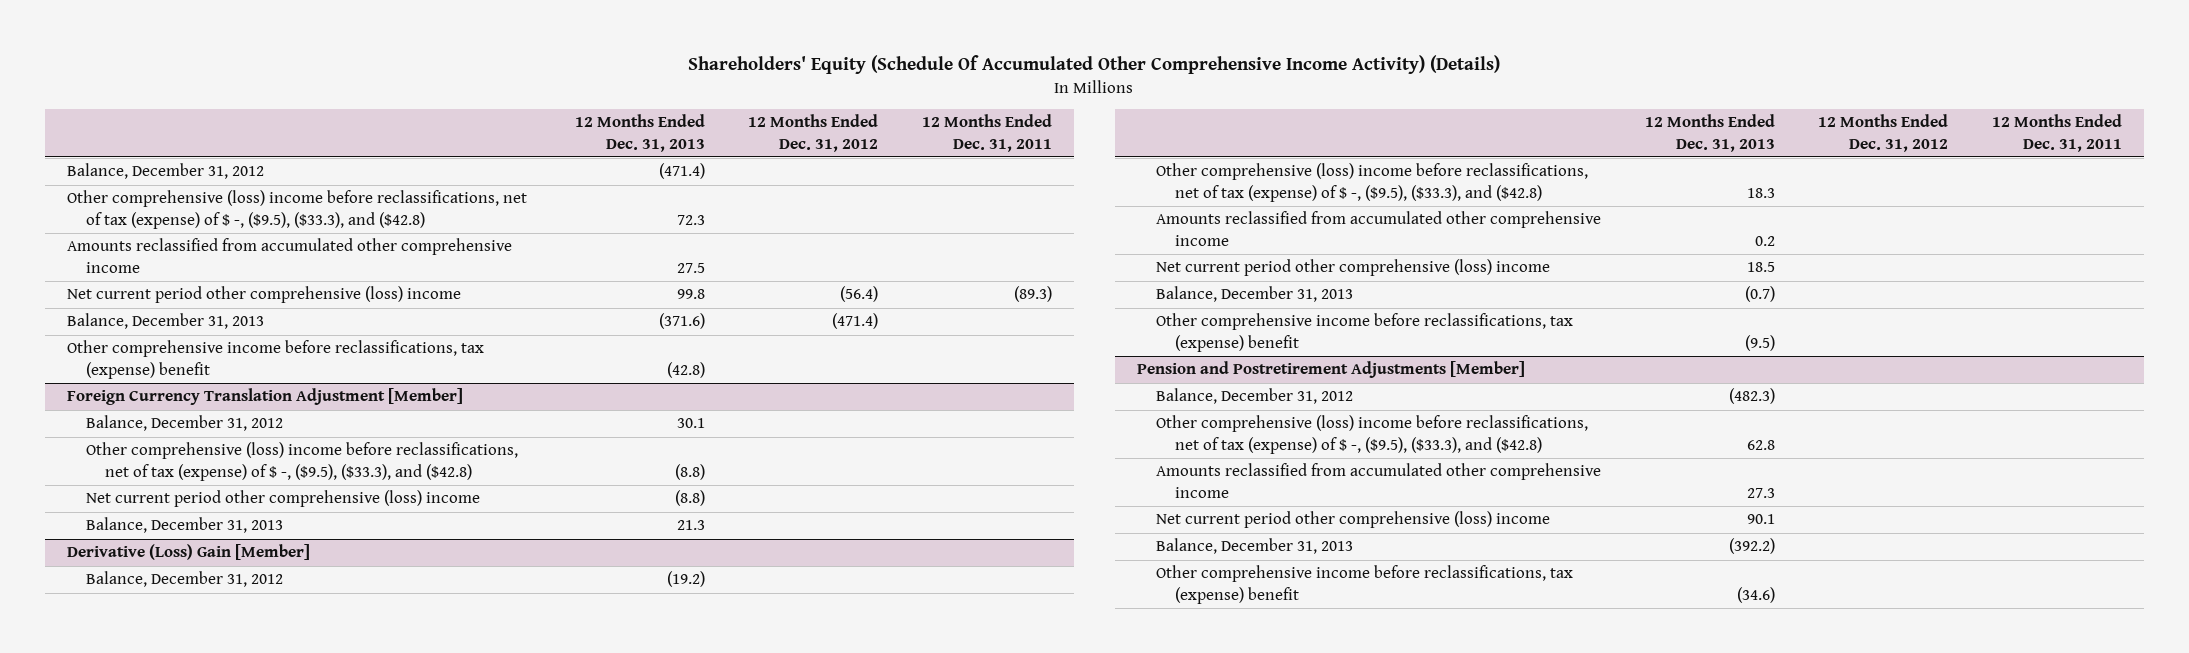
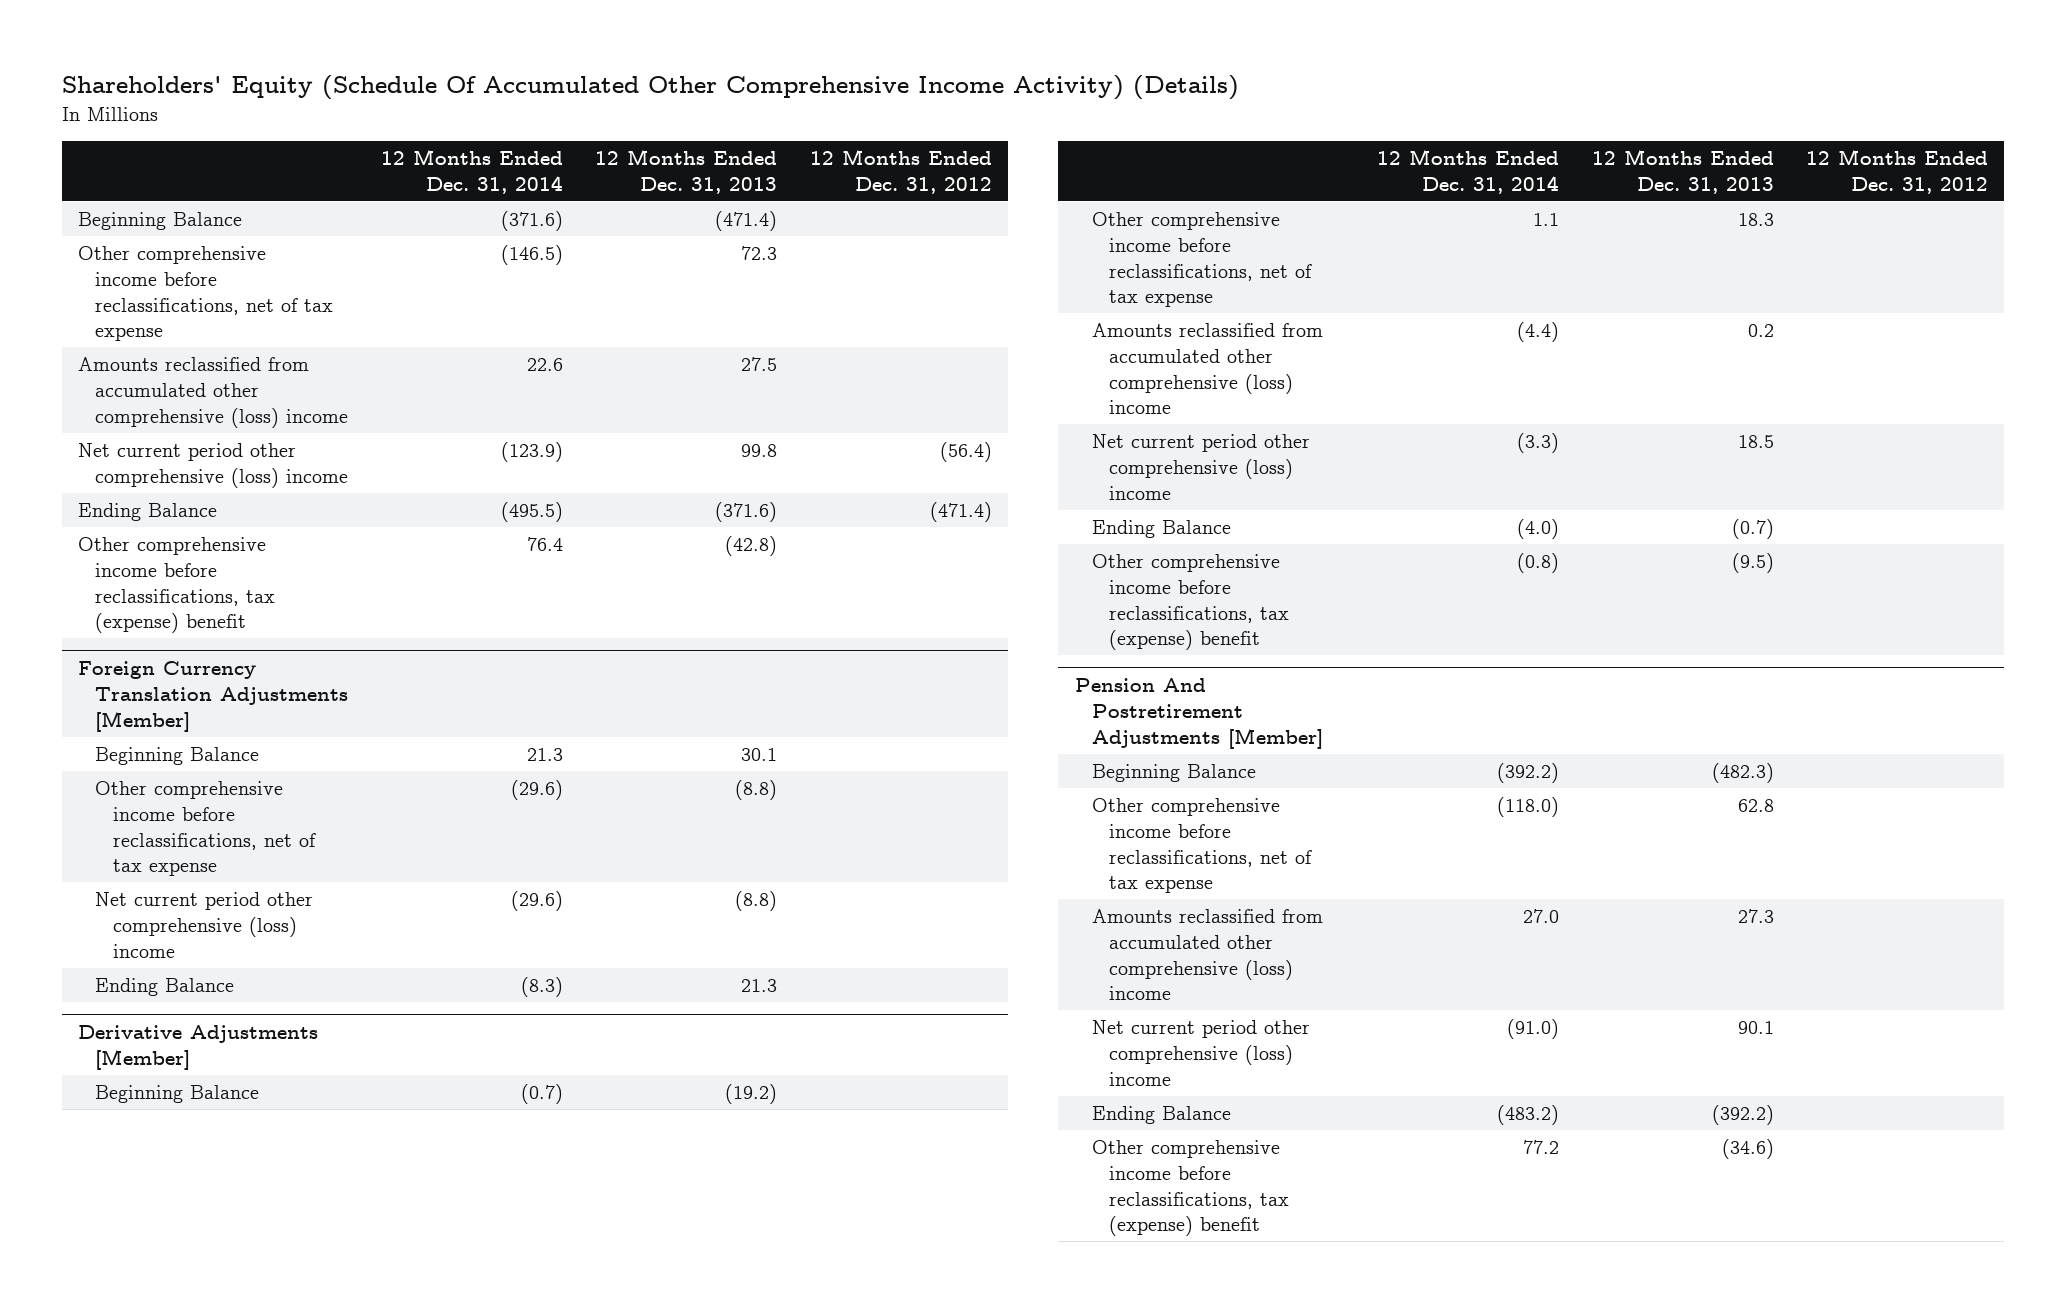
[921,114,1052,152] 12 Months Ended Dec. 31, 2011 -> none
none -> [380,148,563,194] 12 Months Ended Dec. 31, 2014
[66,163,264,180] Balance, December 31, 2012 -> [78,211,243,230] Beginning Balance
[66,190,527,229] Other comprehensive (loss) income before reclassifications, net of tax (expense) of $ -, ($9.5), ($33.3), and ($42.8) -> [78,245,334,342] Other comprehensive income before reclassifications, net of tax expense
[66,238,512,273] Amounts reclassified from accumulated other comprehensive income -> [78,356,349,428] Amounts reclassified from accumulated other comprehensive (loss) income
[66,313,264,330] Balance, December 31, 2013 -> [78,502,218,521] Ending Balance
[66,388,463,406] Foreign Currency Translation Adjustment [Member] -> [78,660,349,732] Foreign Currency Translation Adjustments [Member]
[85,415,283,432] Balance, December 31, 2012 -> [95,746,260,765] Beginning Balance
[85,442,518,481] Other comprehensive (loss) income before reclassifications, net of tax (expense) of $ -, ($9.5), ($33.3), and ($42.8) -> [95,780,316,877] Other comprehensive income before reclassifications, net of tax expense
[66,544,310,561] Derivative (Loss) Gain [Member] -> none
[85,517,283,534] Balance, December 31, 2013 -> [95,977,235,996] Ending Balance
none -> [78,1024,319,1070] Derivative Adjustments [Member]
[85,571,283,588] Balance, December 31, 2012 -> [95,1084,260,1103] Beginning Balance
[1156,163,1589,202] Other comprehensive (loss) income before reclassifications, net of tax (expense) of $ -, ($9.5), ($33.3), and ($42.8) -> [1091,211,1313,308] Other comprehensive income before reclassifications, net of tax expense
[1156,211,1602,246] Amounts reclassified from accumulated other comprehensive income -> [1091,322,1323,415] Amounts reclassified from accumulated other comprehensive (loss) income
[1156,286,1354,303] Balance, December 31, 2013 -> [1091,519,1231,538] Ending Balance
[1136,361,1525,379] Pension and Postretirement Adjustments [Member] -> [1074,677,1323,749] Pension And Postretirement Adjustments [Member]
[1156,388,1354,405] Balance, December 31, 2012 -> [1091,763,1256,782] Beginning Balance
[1156,415,1589,454] Other comprehensive (loss) income before reclassifications, net of tax (expense) of $ -, ($9.5), ($33.3), and ($42.8) -> [1091,797,1313,894] Other comprehensive income before reclassifications, net of tax expense
[1156,463,1602,498] Amounts reclassified from accumulated other comprehensive income -> [1091,908,1323,1001] Amounts reclassified from accumulated other comprehensive (loss) income
[1156,538,1354,555] Balance, December 31, 2013 -> [1091,1105,1231,1124] Ending Balance

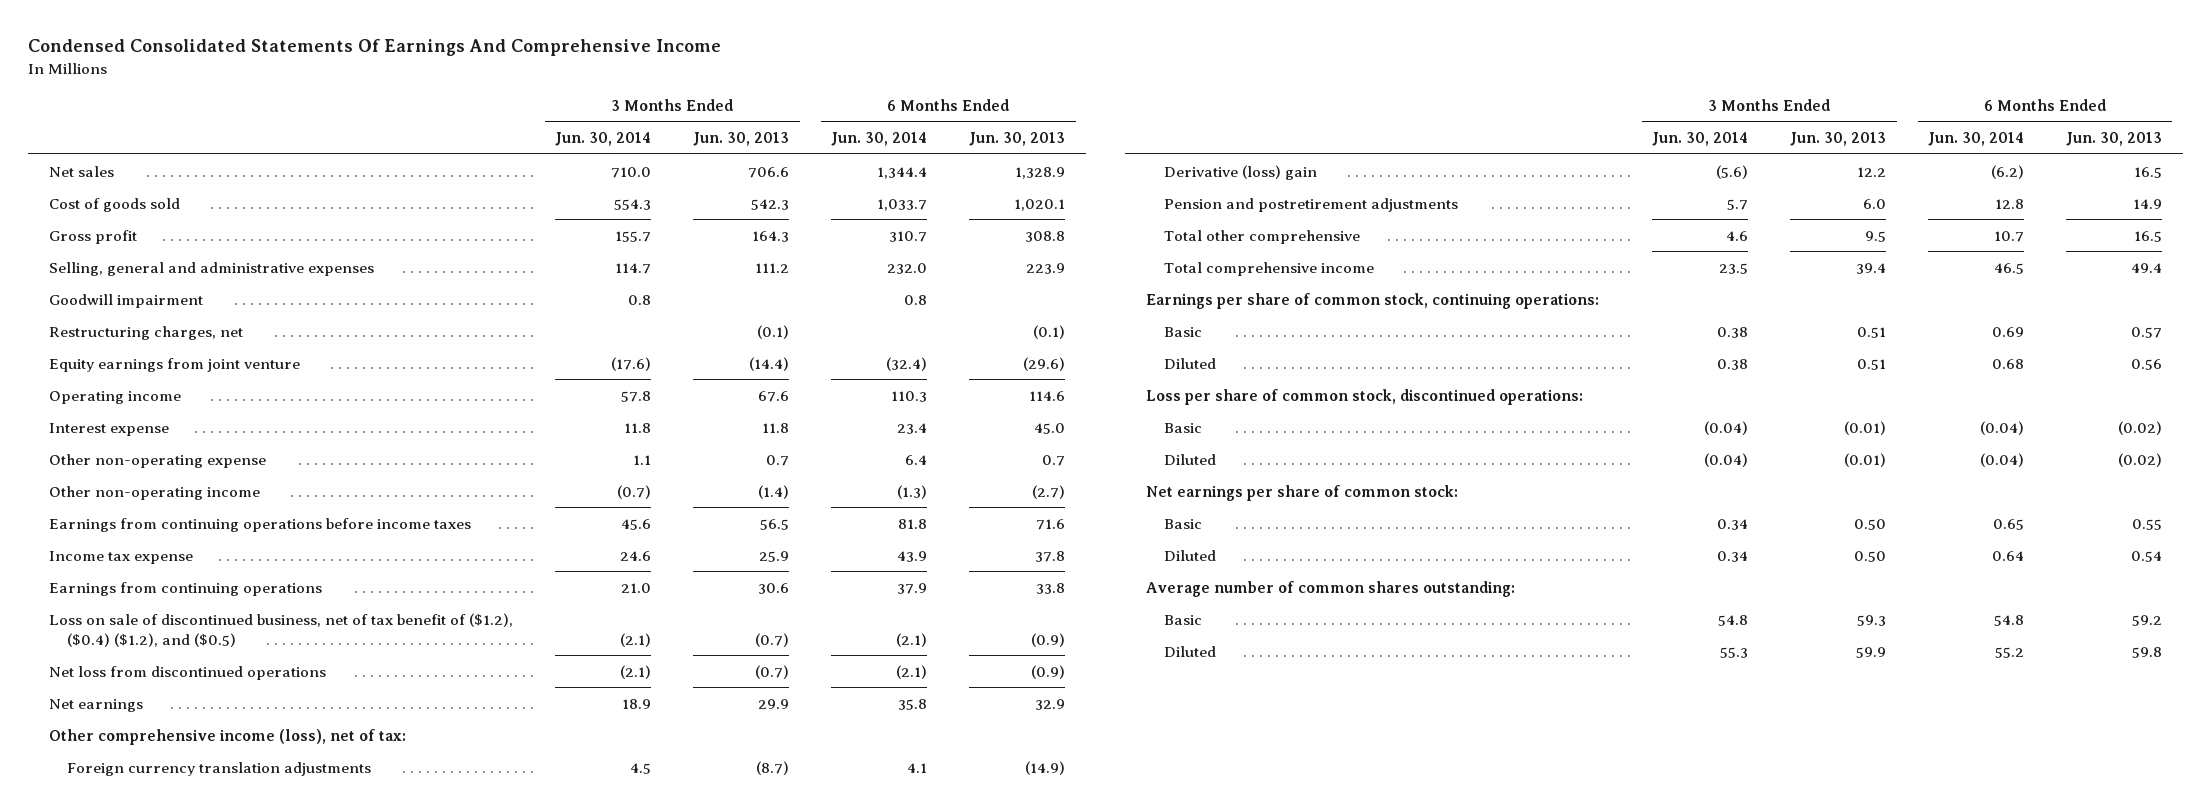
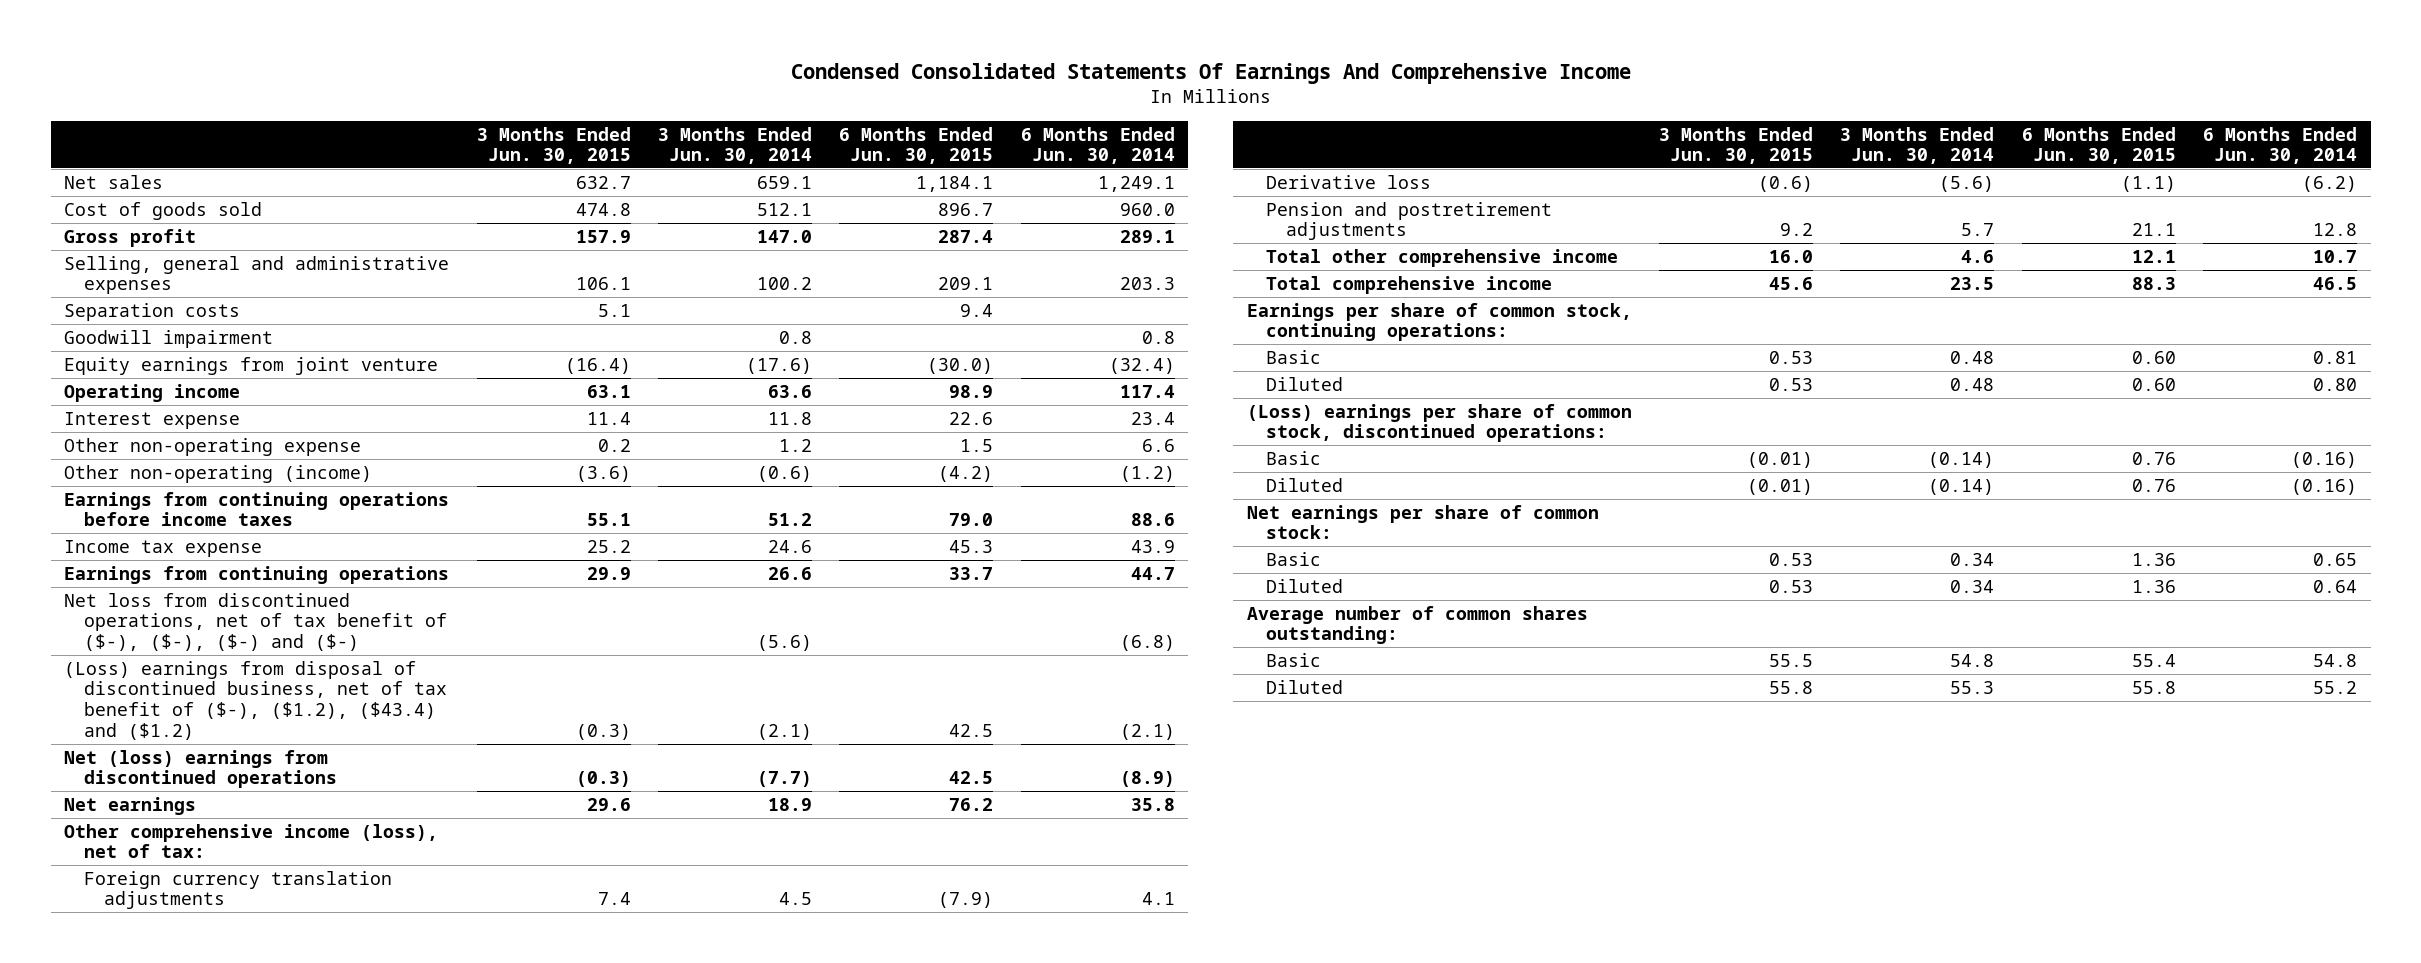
[693,132,790,147] Jun. 30, 2013 -> none
[969,132,1066,147] Jun. 30, 2013 -> none
none -> [476,126,631,165] 3 Months Ended Jun. 30, 2015
none -> [839,126,994,165] 6 Months Ended Jun. 30, 2015
[611,166,652,178] 710.0 -> [756,175,812,189] 659.1
[877,166,928,179] 1,344.4 -> [1097,175,1175,192] 1,249.1
[614,198,652,210] 554.3 -> [756,202,812,216] 512.1
[877,198,928,211] 1,033.7 -> [1119,202,1175,216] 960.0
[615,230,652,242] 155.7 -> [756,229,812,243] 147.0
[889,230,928,242] 310.7 -> [1119,229,1175,243] 289.1
[615,262,652,274] 114.7 -> [756,277,812,291] 100.2
[887,262,928,274] 232.0 -> [1119,277,1175,291] 203.3
none -> [64,302,241,321] Separation costs
[49,325,244,340] Restructuring charges, net -> none
[621,390,652,402] 57.8 -> [767,384,812,398] 63.6
[891,390,928,402] 110.3 -> [1119,384,1175,398] 117.4
[633,454,652,465] 1.1 -> [778,438,812,452] 1.2
[905,454,928,465] 6.4 -> [1141,438,1175,452] 6.6
[49,485,261,500] Other non-operating income -> [64,464,373,483] Other non-operating (income)
[617,484,652,499] (0.7) -> [756,465,812,482] (0.6)
[897,484,928,499] (1.3) -> [1119,465,1175,482] (1.2)
[621,518,652,530] 45.6 -> [767,513,812,527] 51.2
[898,518,928,529] 81.8 -> [1130,513,1175,527] 88.6
[621,582,652,593] 21.0 -> [767,566,812,580] 26.6
[897,582,928,594] 37.9 -> [1130,566,1175,580] 44.7
none -> [64,592,447,652] Net loss from discontinued operations, net of tax benefit of ($-), ($-), ($-) and ($-)
[49,612,514,647] Loss on sale of discontinued business, net of tax benefit of ($1.2), ($0.4) ($1.2), and ($0.5) -> [64,660,447,740] (Loss) earnings from disposal of discontinued business, net of tax benefit of ($-), ($1.2), ($43.4) and ($1.2)
[49,665,327,680] Net loss from discontinued operations -> [64,749,337,789] Net (loss) earnings from discontinued operations
[620,664,652,679] (2.1) -> [756,771,812,788] (7.7)
[896,664,928,679] (2.1) -> [1119,771,1175,788] (8.9)
[1164,164,1318,180] Derivative (loss) gain -> [1266,174,1432,189] Derivative loss
[1164,229,1361,244] Total other comprehensive -> [1266,248,1619,267] Total other comprehensive income
[1717,326,1749,338] 0.38 -> [1950,350,1995,364] 0.48
[1992,326,2025,337] 0.69 -> [2313,350,2358,364] 0.81
[1717,358,1749,370] 0.38 -> [1950,377,1995,391] 0.48
[1992,358,2025,369] 0.68 -> [2313,377,2358,391] 0.80
[1146,388,1584,405] Loss per share of common stock, discontinued operations: -> [1246,403,1632,443] (Loss) earnings per share of common stock, discontinued operations:
[1704,420,1749,435] (0.04) -> [1928,451,1995,468] (0.14)
[1980,420,2025,435] (0.04) -> [2291,451,2358,468] (0.16)
[1704,452,1749,467] (0.04) -> [1928,478,1995,495] (0.14)
[1980,452,2025,467] (0.04) -> [2291,478,2358,495] (0.16)

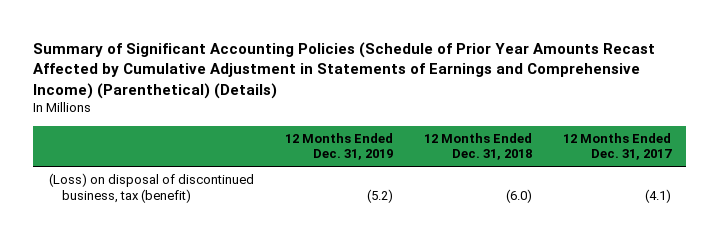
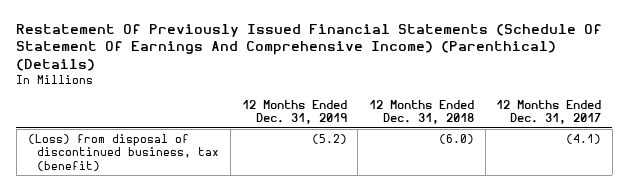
[33,41,656,99] Summary of Significant Accounting Policies (Schedule of Prior Year Amounts Recast Affected by Cumulative Adjustment in Statements of Earnings and Comprehensive Income) (Parenthetical) (Details) -> [16,23,603,71] Restatement Of Previously Issued Financial Statements (Schedule Of Statement Of Earnings And Comprehensive Income) (Parenthical) (Details)
[48,173,254,203] (Loss) on disposal of discontinued business, tax (benefit) -> [27,134,220,171] (Loss) from disposal of discontinued business, tax (benefit)

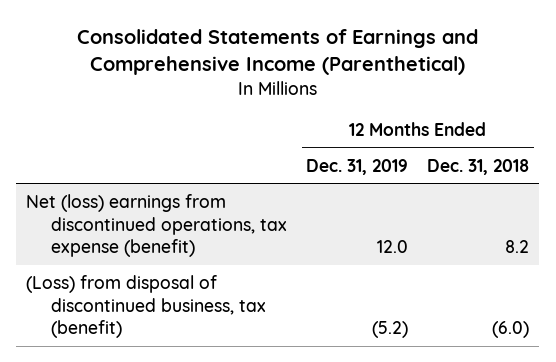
[16,23,603,71] Restatement Of Previously Issued Financial Statements (Schedule Of Statement Of Earnings And Comprehensive Income) (Parenthical) (Details) -> [76,28,478,75] Consolidated Statements of Earnings and Comprehensive Income (Parenthetical)
[496,100,602,125] 12 Months Ended Dec. 31, 2017 -> none
none -> [26,193,288,258] Net (loss) earnings from discontinued operations, tax expense (benefit)

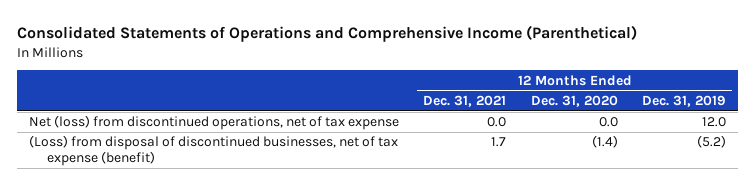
[76,28,478,75] Consolidated Statements of Earnings and Comprehensive Income (Parenthetical) -> [16,24,637,42] Consolidated Statements of Operations and Comprehensive Income (Parenthetical)
[427,158,530,175] Dec. 31, 2018 -> none
none -> [423,94,507,107] Dec. 31, 2021
none -> [530,94,618,107] Dec. 31, 2020
[26,193,288,258] Net (loss) earnings from discontinued operations, tax expense (benefit) -> [28,115,399,131] Net (loss) from discontinued operations, net of tax expense
[26,274,267,339] (Loss) from disposal of discontinued business, tax (benefit) -> [28,135,398,167] (Loss) from disposal of discontinued businesses, net of tax expense (benefit)

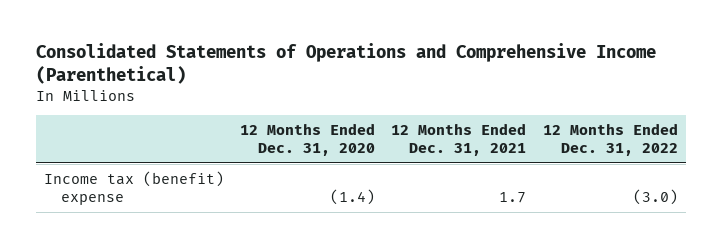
[642,94,727,107] Dec. 31, 2019 -> none
none -> [542,122,678,157] 12 Months Ended Dec. 31, 2022
[28,115,399,131] Net (loss) from discontinued operations, net of tax expense -> none
[28,135,398,167] (Loss) from disposal of discontinued businesses, net of tax expense (benefit) -> [43,170,224,206] Income tax (benefit) expense

